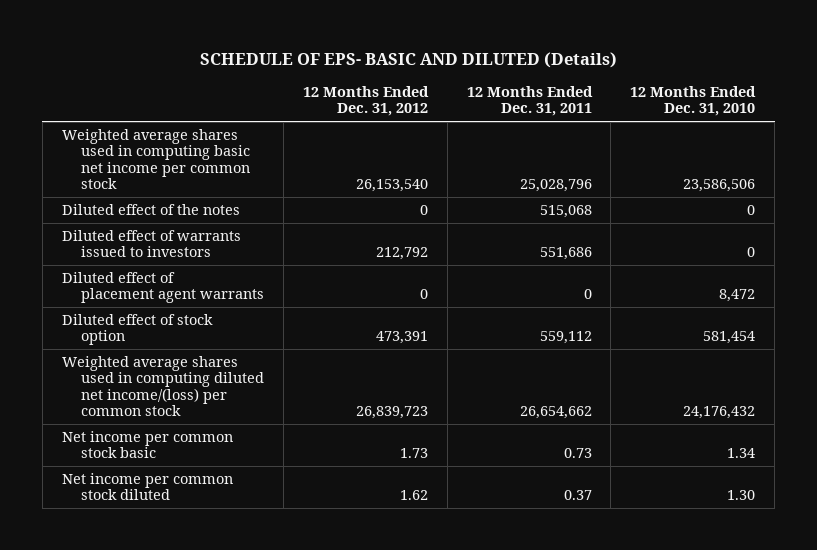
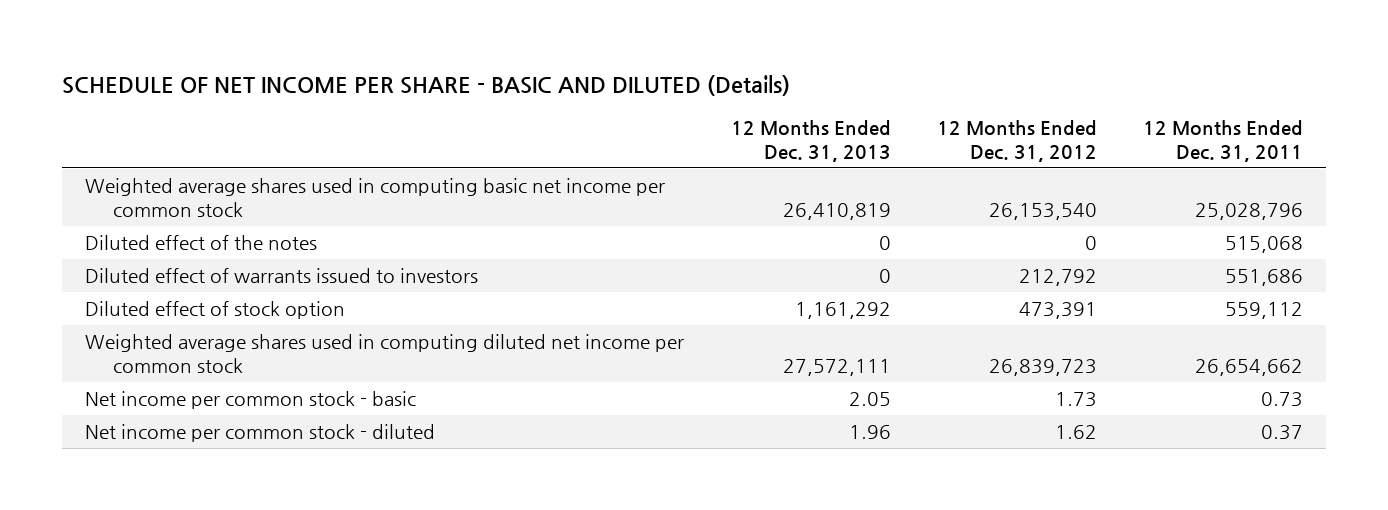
[199,51,617,68] SCHEDULE OF EPS- BASIC AND DILUTED (Details) -> [62,74,791,96] SCHEDULE OF NET INCOME PER SHARE - BASIC AND DILUTED (Details)
[630,85,757,117] 12 Months Ended Dec. 31, 2010 -> none
none -> [730,119,891,162] 12 Months Ended Dec. 31, 2013
[61,272,265,304] Diluted effect of placement agent warrants -> none
[61,356,265,417] Weighted average shares used in computing diluted net income/(loss) per common stock -> [85,334,685,374] Weighted average shares used in computing diluted net income per common stock
[61,431,233,459] Net income per common stock basic -> [85,391,417,410] Net income per common stock - basic
[61,473,233,501] Net income per common stock diluted -> [85,424,436,443] Net income per common stock - diluted

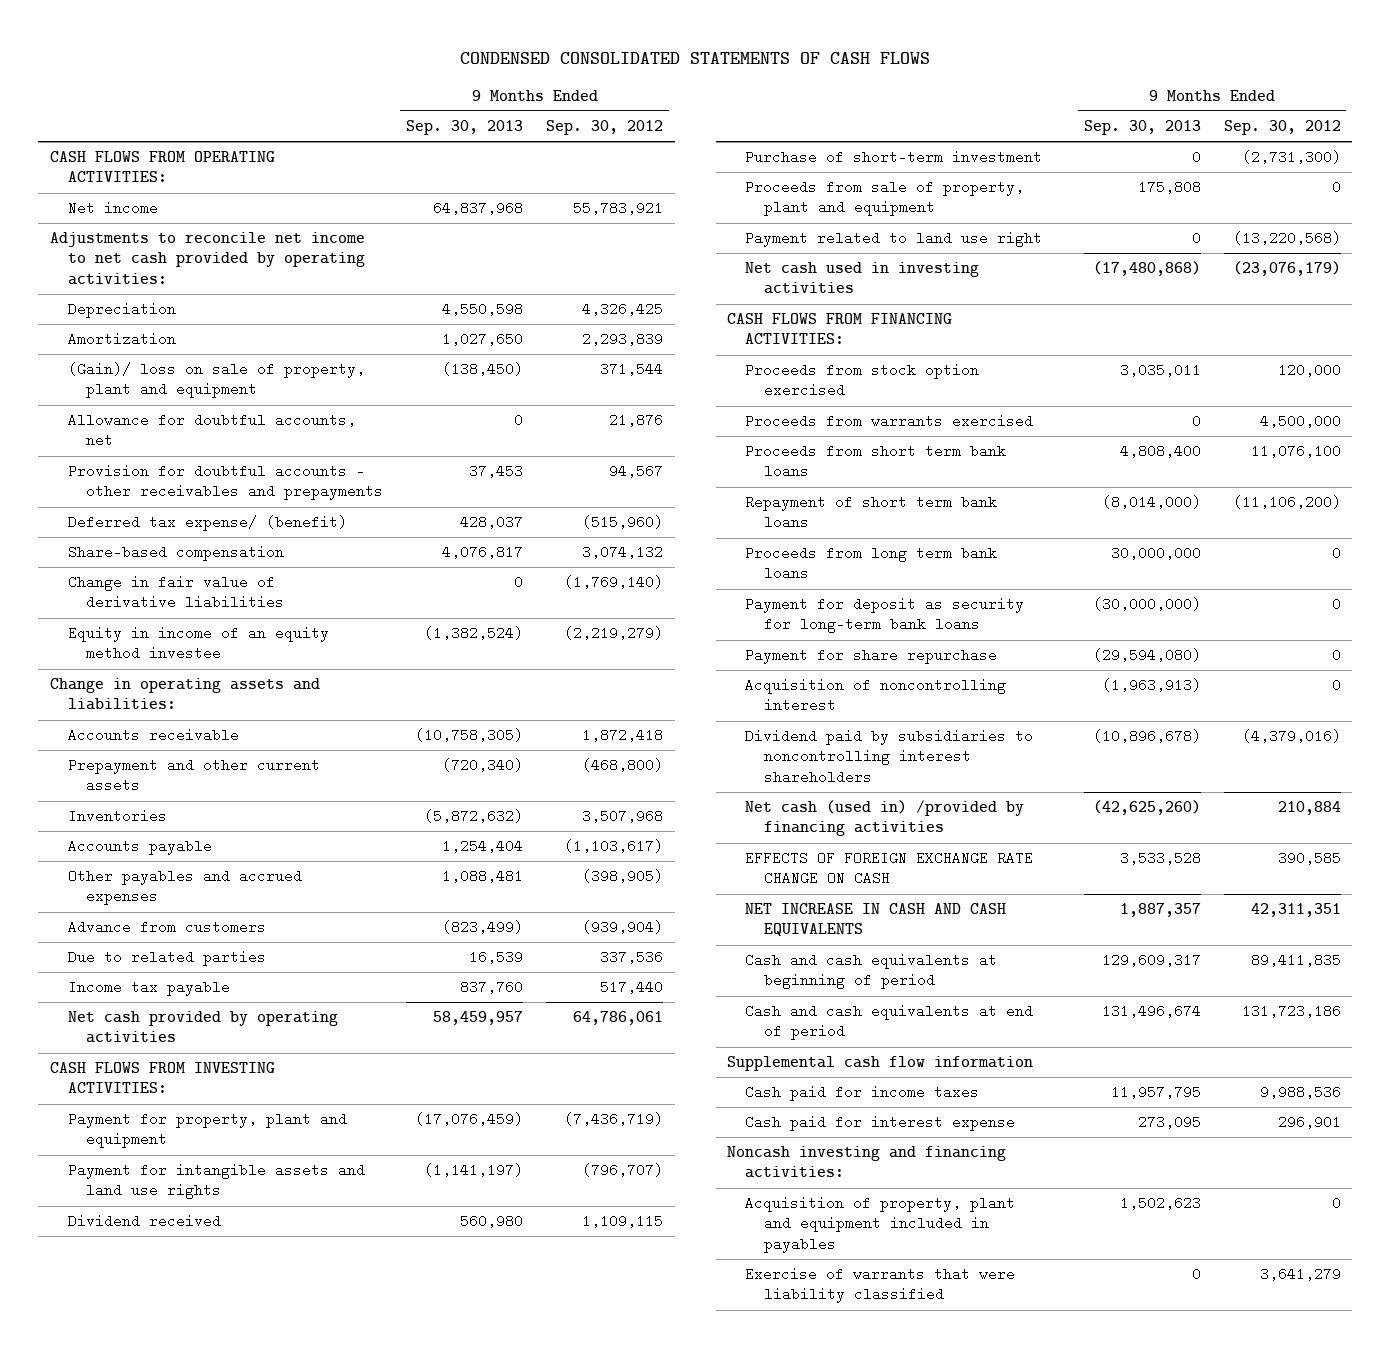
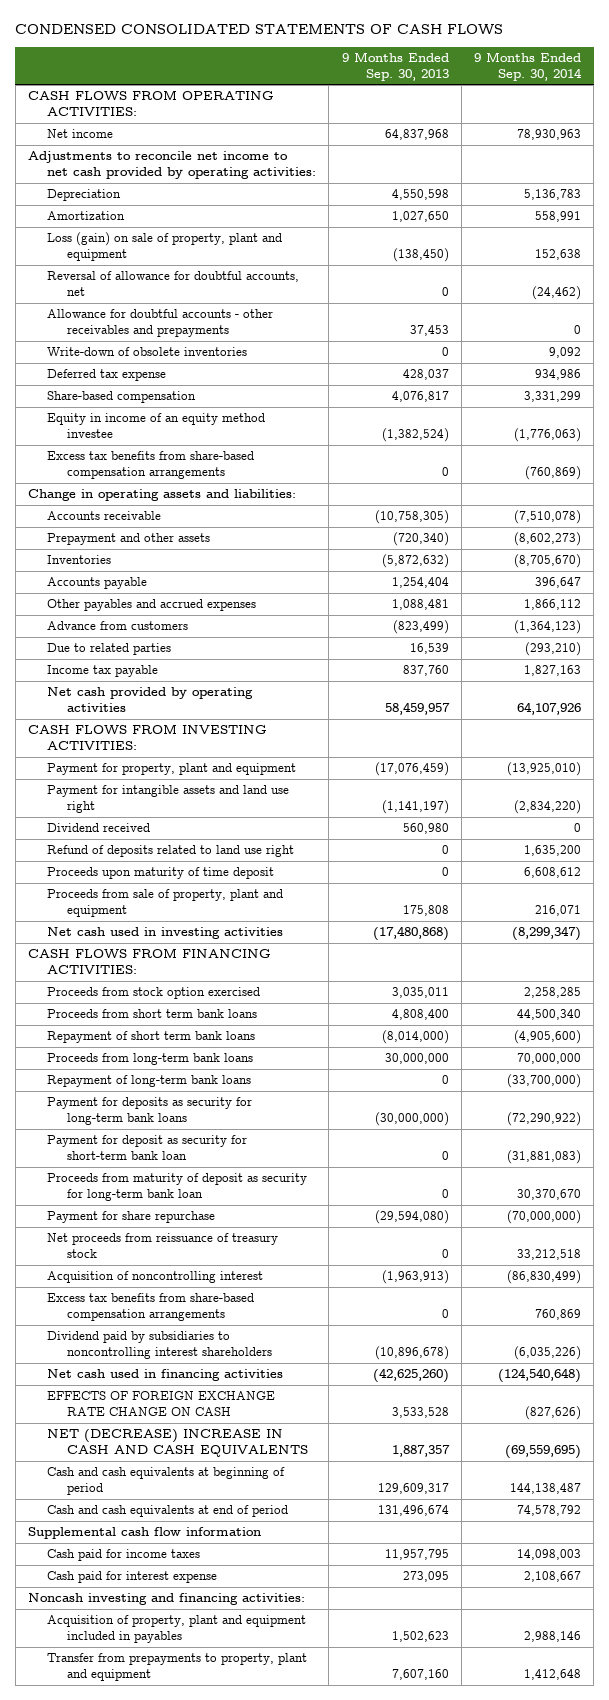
[546,120,664,136] Sep. 30, 2012 -> none
none -> [473,51,582,81] 9 Months Ended Sep. 30, 2014
[68,362,366,399] (Gain)/ loss on sale of property, plant and equipment -> [47,232,283,262] Loss (gain) on sale of property, plant and equipment
[68,413,357,448] Allowance for doubtful accounts, net -> [47,271,300,297] Reversal of allowance for doubtful accounts, net
[68,464,384,501] Provision for doubtful accounts - other receivables and prepayments -> [47,309,274,338] Allowance for doubtful accounts - other receivables and prepayments
none -> [47,347,248,357] Write-down of obsolete inventories
[68,515,348,532] Deferred tax expense/ (benefit) -> [47,369,167,382] Deferred tax expense
[68,575,285,610] Change in fair value of derivative liabilities -> none
none -> [47,451,255,480] Excess tax benefits from share-based compensation arrangements
[68,758,321,793] Prepayment and other current assets -> [47,533,211,546] Prepayment and other assets
[68,1163,366,1200] Payment for intangible assets and land use rights -> [47,785,290,814] Payment for intangible assets and land use right
[745,150,1043,165] Purchase of short-term investment -> none
none -> [47,845,295,858] Refund of deposits related to land use right
none -> [47,867,275,880] Proceeds upon maturity of time deposit
[745,231,1043,248] Payment related to land use right -> none
[745,414,1034,429] Proceeds from warrants exercised -> none
[745,546,998,581] Proceeds from long term bank loans -> [47,1053,254,1066] Proceeds from long-term bank loans
none -> [47,1075,252,1088] Repayment of long-term bank loans
[745,597,1025,634] Payment for deposit as security for long-term bank loans -> [47,1097,253,1126] Payment for deposits as security for long-term bank loans
none -> [47,1135,248,1161] Payment for deposit as security for short-term bank loan
none -> [47,1173,308,1202] Proceeds from maturity of deposit as security for long-term bank loan
none -> [47,1233,279,1259] Net proceeds from reissuance of treasury stock
none -> [47,1293,255,1322] Excess tax benefits from share-based compensation arrangements
[745,800,1025,837] Net cash (used in) /provided by financing activities -> [47,1369,284,1382] Net cash used in financing activities
[745,903,1007,937] NET INCREASE IN CASH AND CASH EQUIVALENTS -> [47,1429,308,1458] NET (DECREASE) INCREASE IN CASH AND CASH EQUIVALENTS
[745,1267,1016,1304] Exercise of warrants that were liability classified -> none
none -> [47,1653,308,1682] Transfer from prepayments to property, plant and equipment

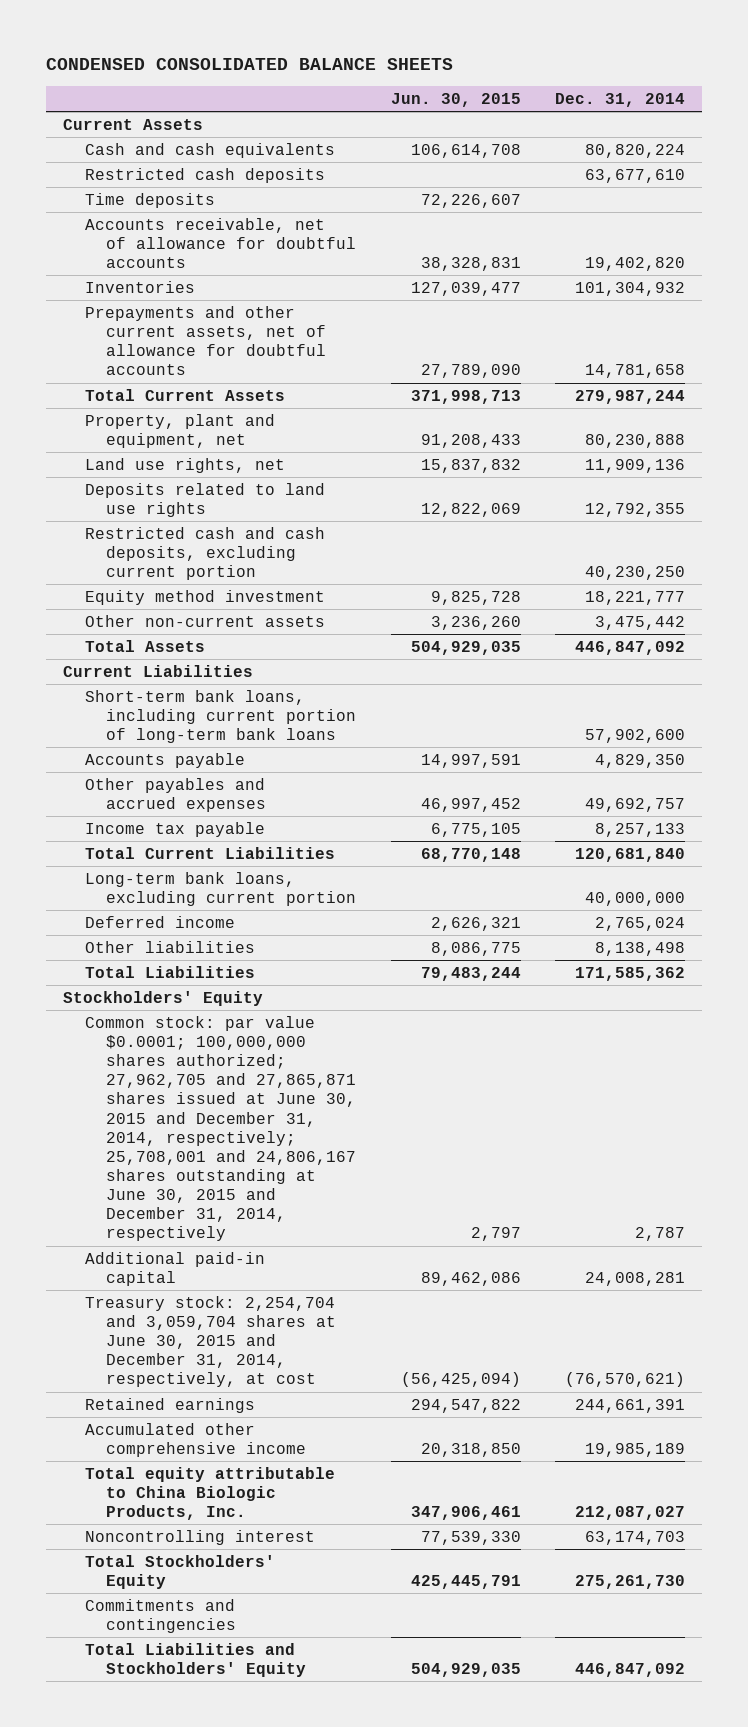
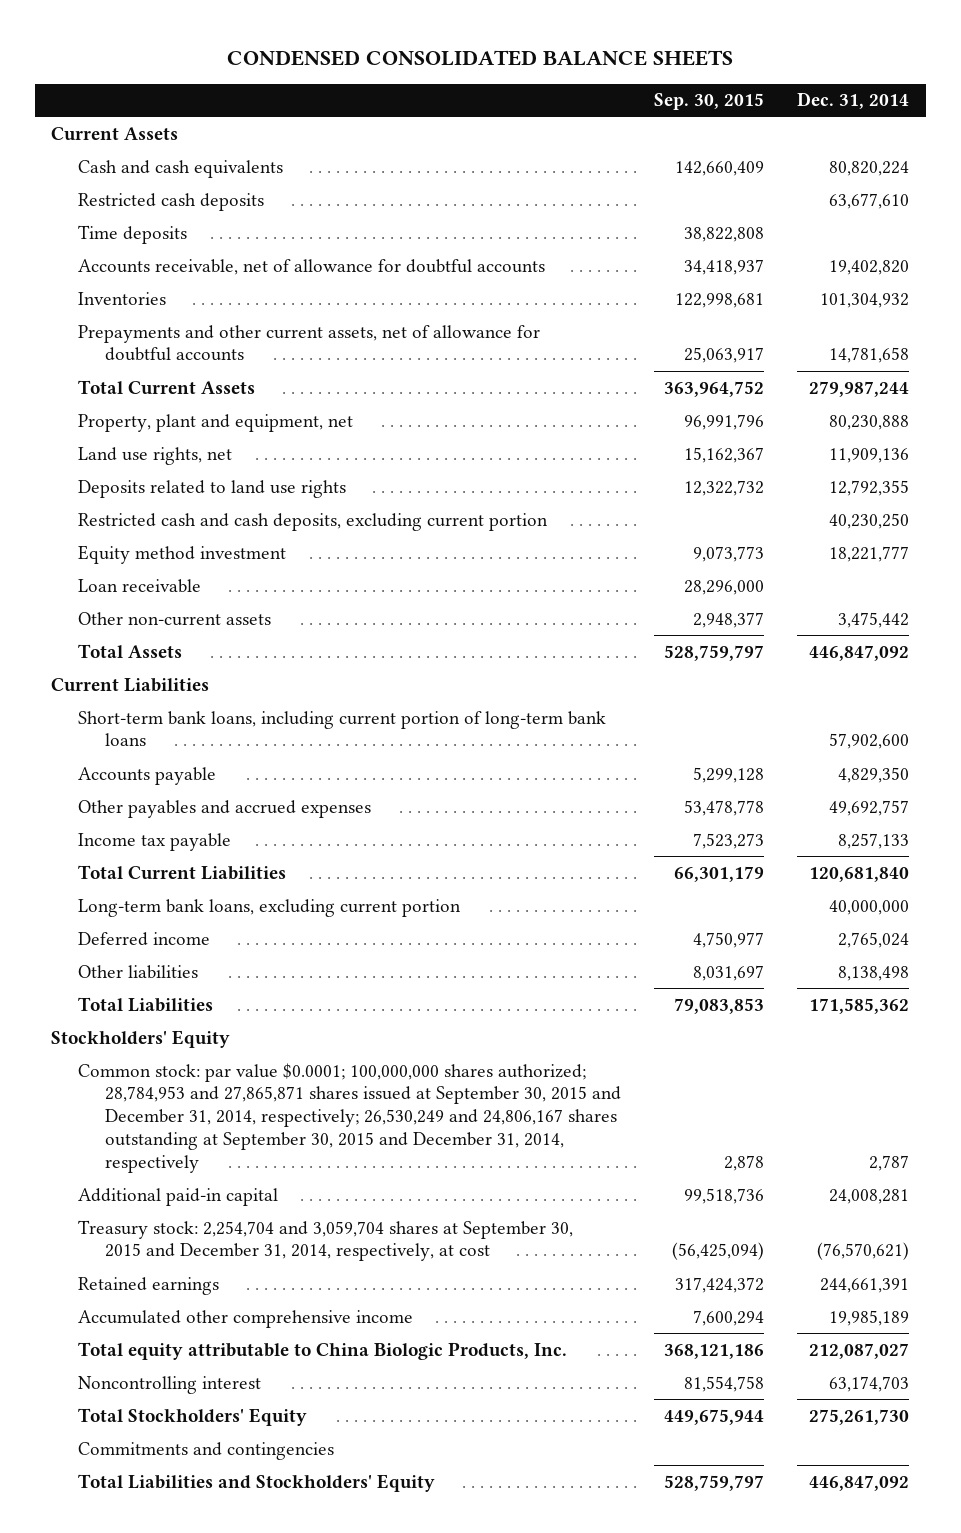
[390,92,521,107] Jun. 30, 2015 -> none
none -> [653,93,764,111] Sep. 30, 2015
none -> [78,578,202,593] Loan receivable
[84,1015,357,1242] Common stock: par value $0.0001; 100,000,000 shares authorized; 27,962,705 and 27,865,871 shares issued at June 30, 2015 and December 31, 2014, respectively; 25,708,001 and 24,806,167 shares outstanding at June 30, 2015 and December 31, 2014, respectively -> [78,1062,621,1174] Common stock: par value $0.0001; 100,000,000 shares authorized; 28,784,953 and 27,865,871 shares issued at September 30, 2015 and December 31, 2014, respectively; 26,530,249 and 24,806,167 shares outstanding at September 30, 2015 and December 31, 2014, respectively
[84,1295,337,1388] Treasury stock: 2,254,704 and 3,059,704 shares at June 30, 2015 and December 31, 2014, respectively, at cost -> [78,1219,574,1262] Treasury stock: 2,254,704 and 3,059,704 shares at September 30, 2015 and December 31, 2014, respectively, at cost

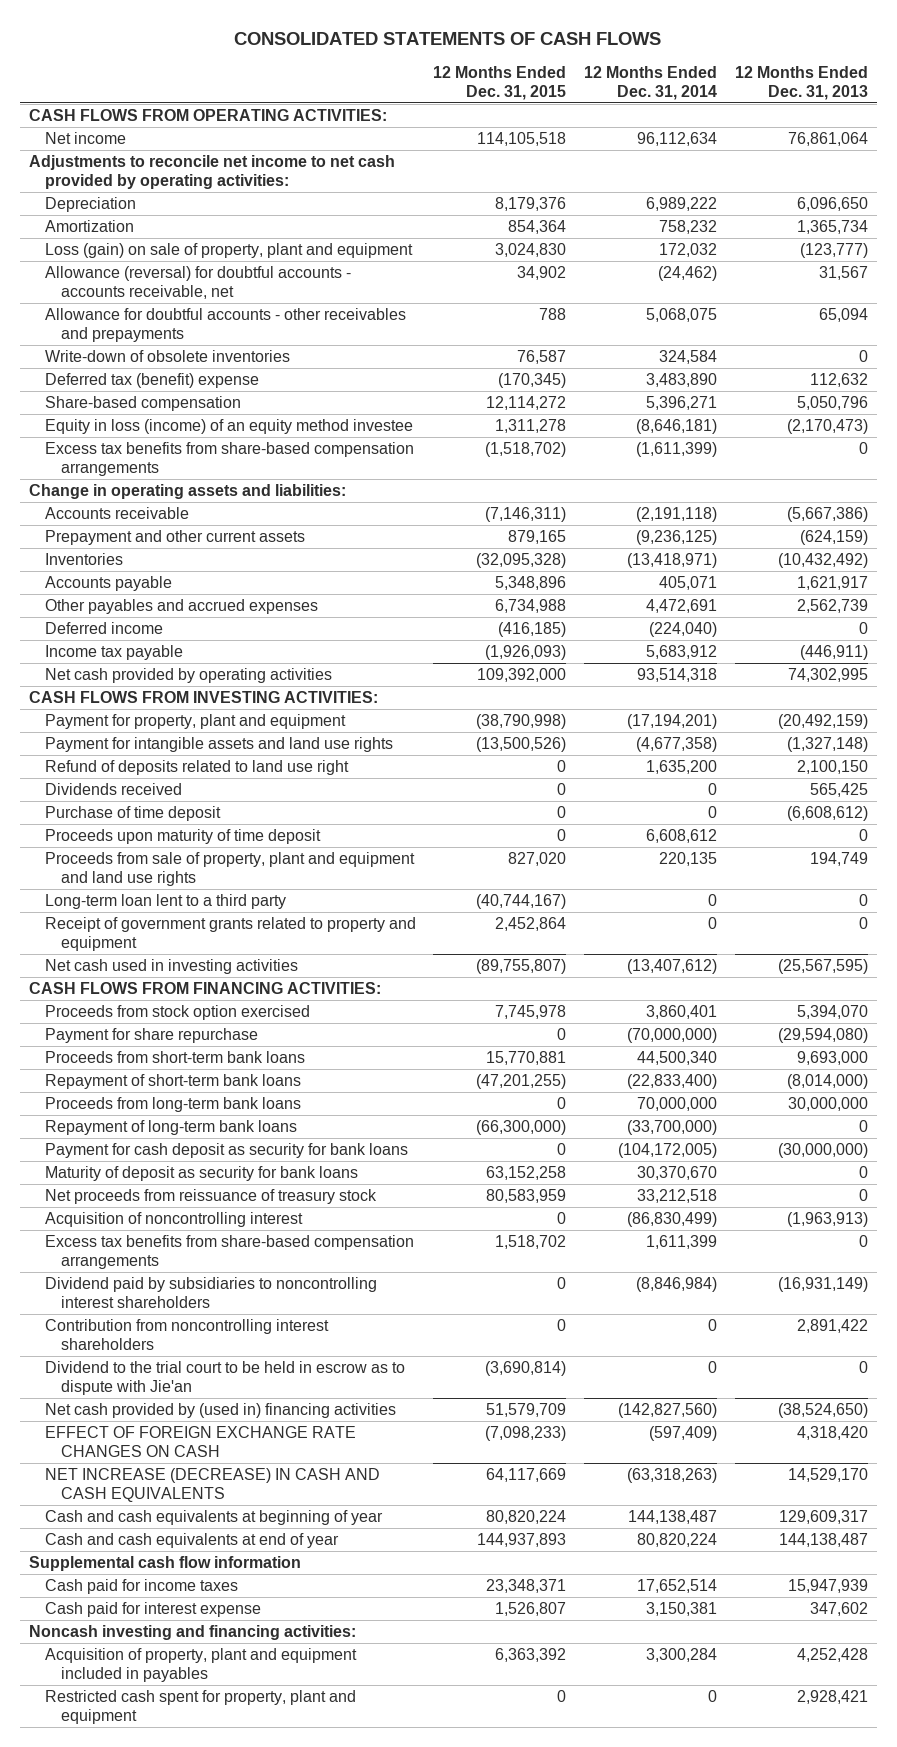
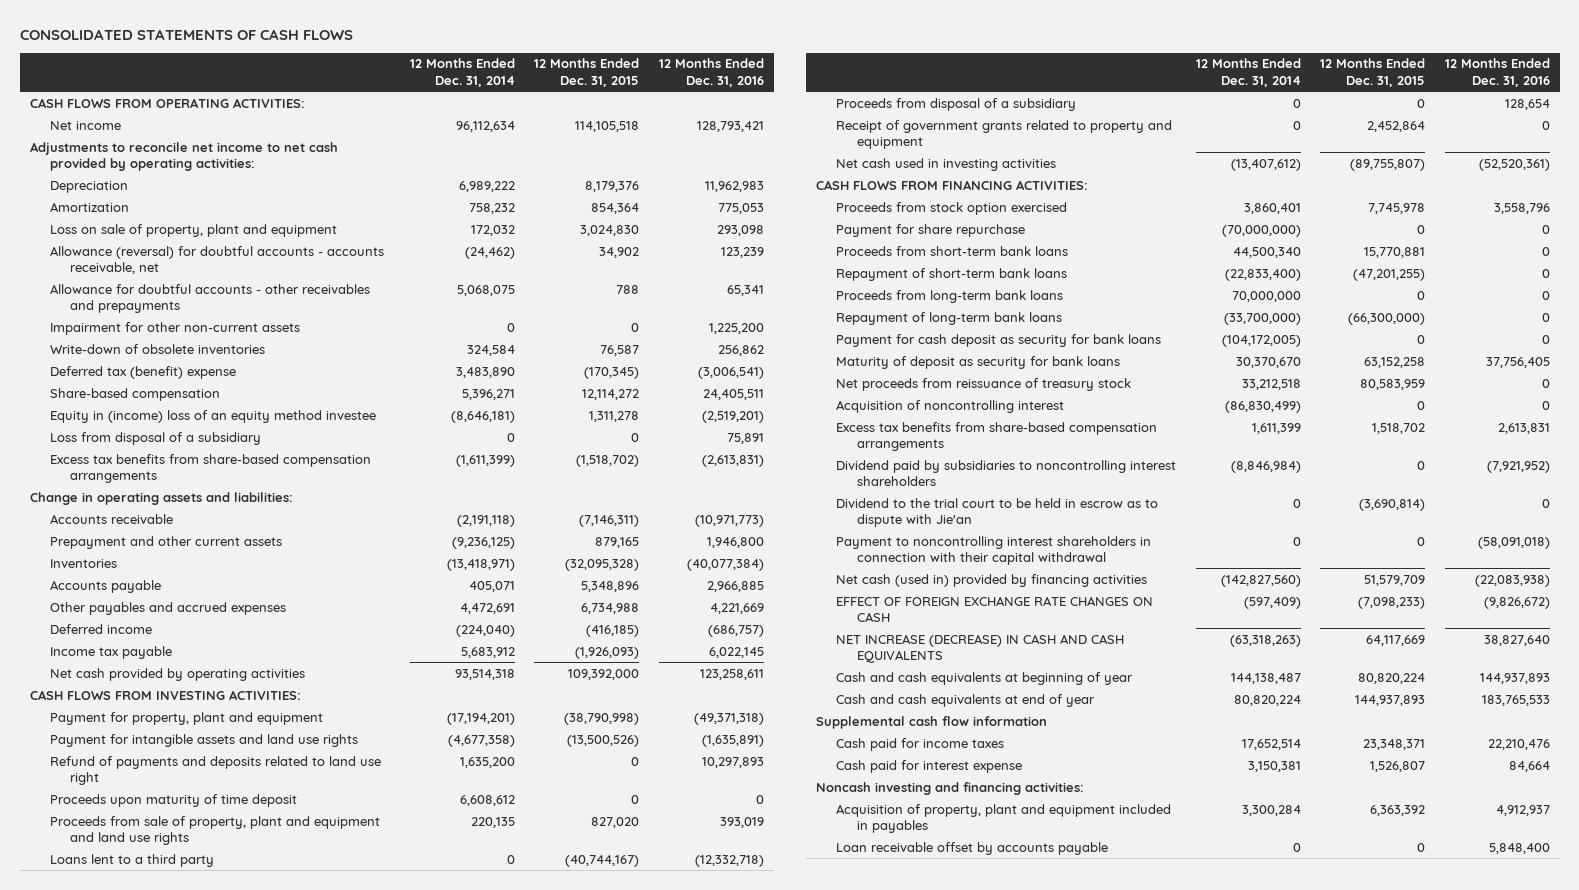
[734,65,868,100] 12 Months Ended Dec. 31, 2013 -> none
none -> [658,58,764,87] 12 Months Ended Dec. 31, 2016
[44,243,413,259] Loss (gain) on sale of property, plant and equipment -> [50,223,338,237] Loss on sale of property, plant and equipment
none -> [50,321,301,335] Impairment for other non-current assets
[44,419,413,435] Equity in loss (income) of an equity method investee -> [50,409,377,423] Equity in (income) loss of an equity method investee
none -> [50,431,262,445] Loss from disposal of a subsidiary
[44,783,182,796] Dividends received -> none
[44,806,221,822] Purchase of time deposit -> none
[44,760,349,776] Refund of deposits related to land use right -> [50,755,382,786] Refund of payments and deposits related to land use right
[44,894,286,910] Long-term loan lent to a third party -> [50,853,215,867] Loans lent to a third party
none -> [836,97,1077,111] Proceeds from disposal of a subsidiary
[44,1319,329,1351] Contribution from noncontrolling interest shareholders -> none
none -> [836,535,1152,566] Payment to noncontrolling interest shareholders in connection with their capital withdrawal
[44,1403,396,1419] Net cash provided by (used in) financing activities -> [836,573,1148,587] Net cash (used in) provided by financing activities
[44,1690,356,1725] Restricted cash spent for property, plant and equipment -> none
none -> [836,841,1109,855] Loan receivable offset by accounts payable

